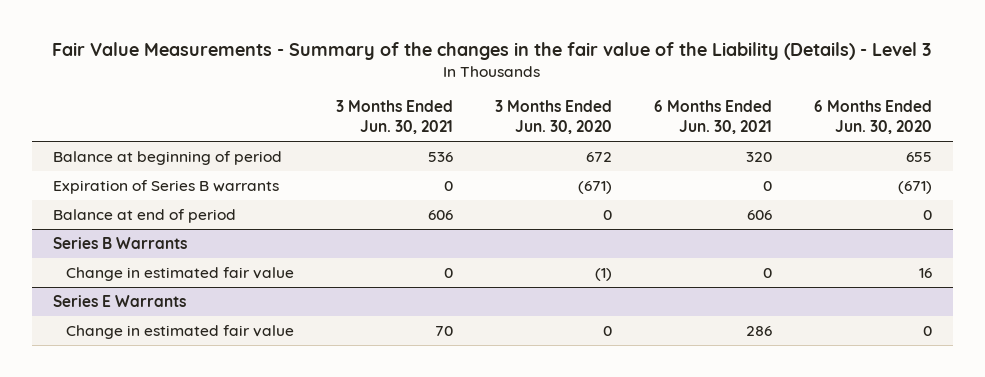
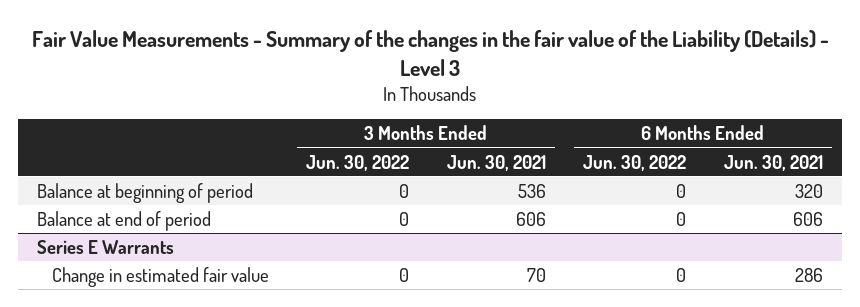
[494,100,612,135] 3 Months Ended Jun. 30, 2020 -> none
[813,100,932,135] 6 Months Ended Jun. 30, 2020 -> none
none -> [306,154,410,171] Jun. 30, 2022
none -> [583,154,687,171] Jun. 30, 2022
[52,180,279,195] Expiration of Series B warrants -> none
[52,237,187,250] Series B Warrants -> none
[66,267,295,282] Change in estimated fair value -> none

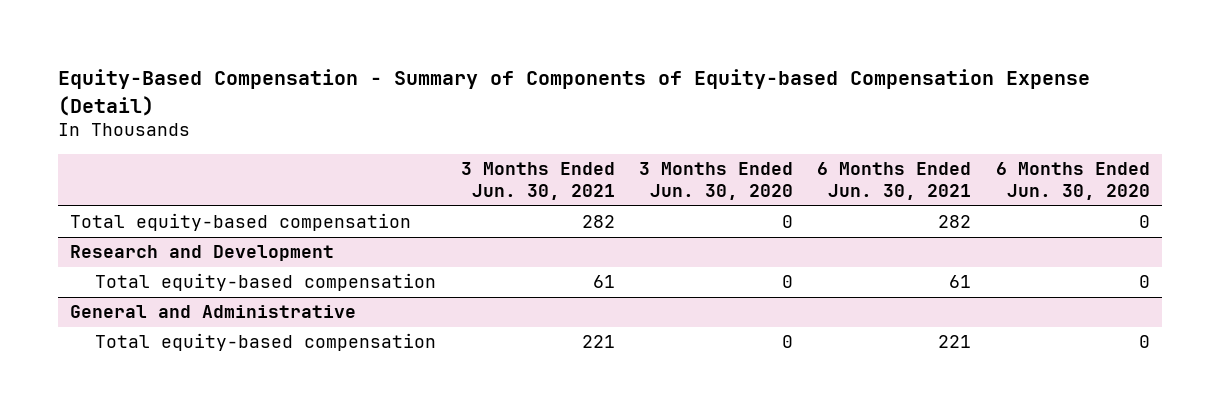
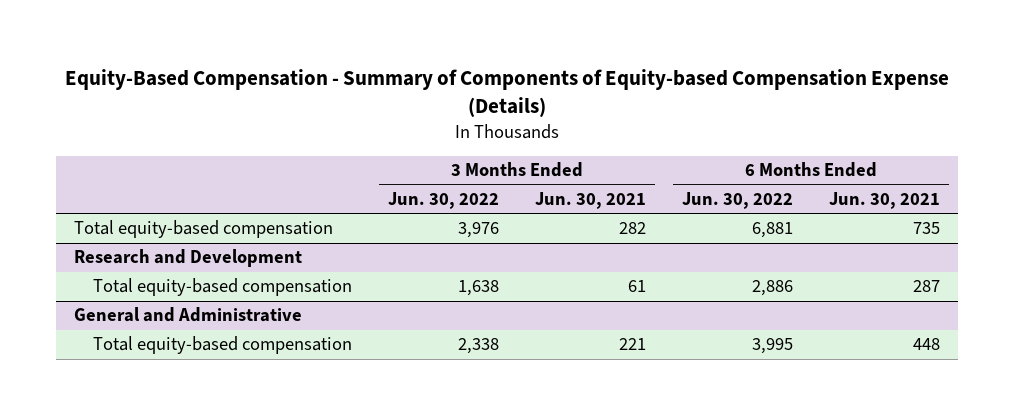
[57,69,1090,116] Equity-Based Compensation - Summary of Components of Equity-based Compensation Expense (Detail) -> [64,68,949,117] Equity-Based Compensation - Summary of Components of Equity-based Compensation Expense (Details)
[639,162,794,201] 3 Months Ended Jun. 30, 2020 -> none
[995,162,1150,201] 6 Months Ended Jun. 30, 2020 -> none
none -> [387,192,499,210] Jun. 30, 2022
none -> [681,192,793,210] Jun. 30, 2022
[938,215,972,229] 282 -> [912,222,940,235] 735
[949,275,972,289] 61 -> [912,280,940,293] 287
[938,335,972,349] 221 -> [912,338,940,351] 448

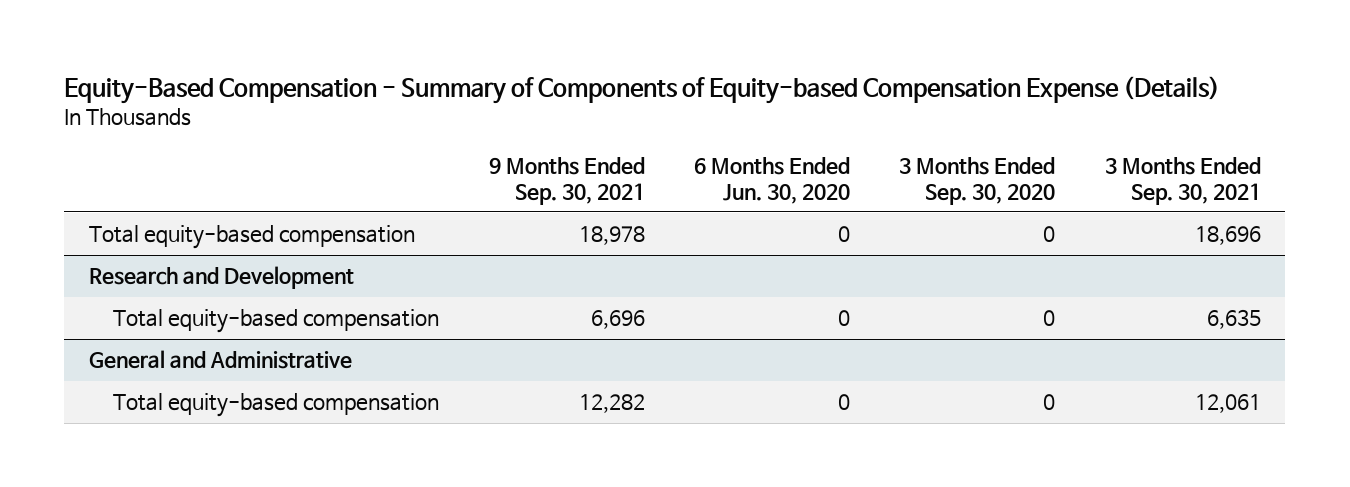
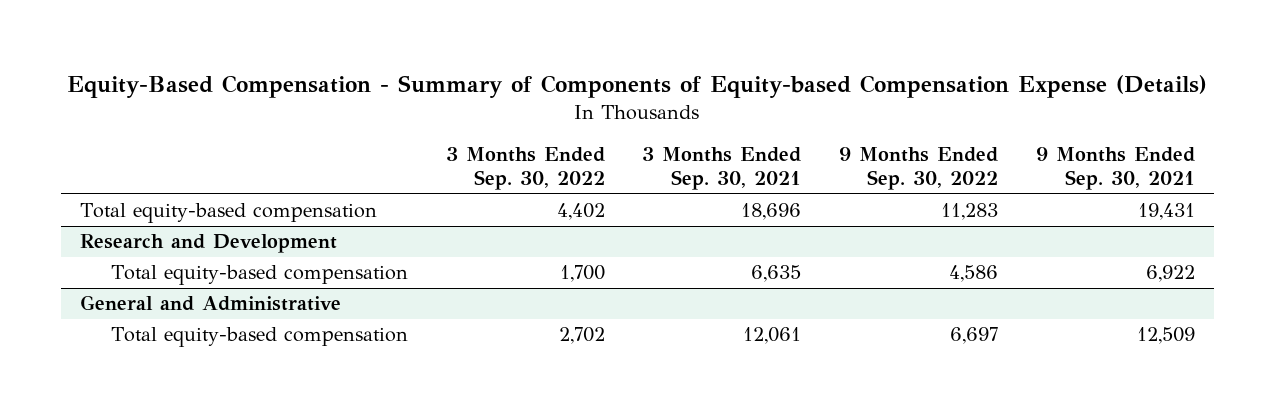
[693,156,850,204] 6 Months Ended Jun. 30, 2020 -> none
[899,156,1056,205] 3 Months Ended Sep. 30, 2020 -> none
none -> [445,147,605,191] 3 Months Ended Sep. 30, 2022
none -> [839,147,999,191] 9 Months Ended Sep. 30, 2022
[578,226,645,246] 18,978 -> [1138,203,1196,221] 19,431
[590,310,645,330] 6,696 -> [1146,265,1196,283] 6,922
[578,394,645,414] 12,282 -> [1137,327,1196,345] 12,509

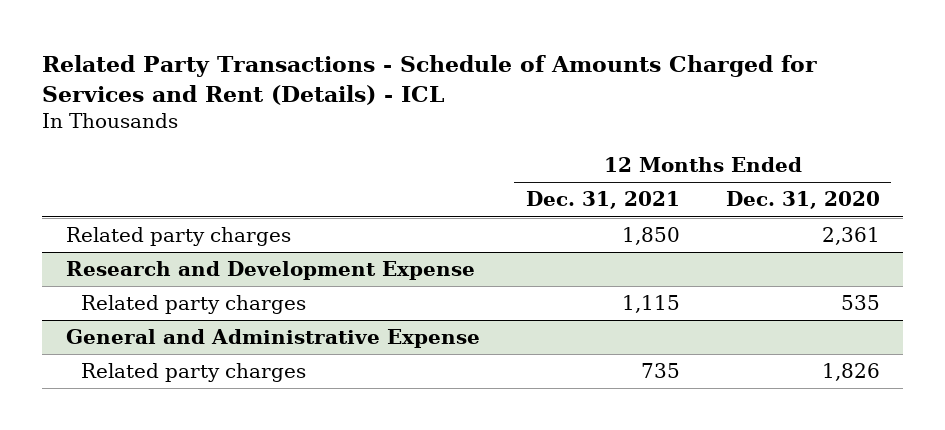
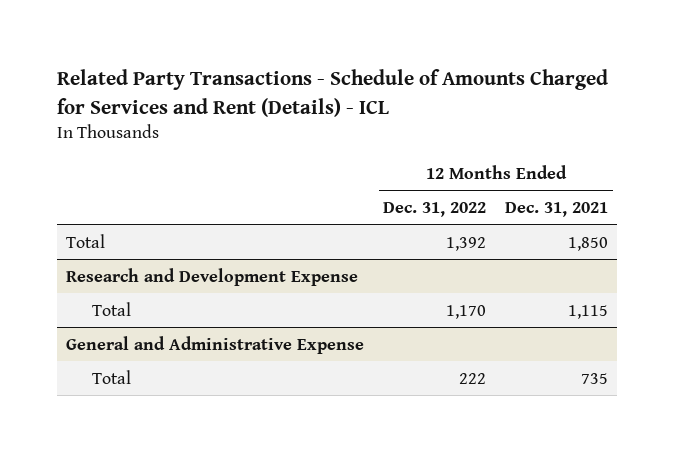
[725,191,880,210] Dec. 31, 2020 -> none
none -> [383,201,487,217] Dec. 31, 2022
[65,227,291,247] Related party charges -> [66,233,106,248] Total
[81,295,307,315] Related party charges -> [92,301,132,316] Total
[81,363,307,383] Related party charges -> [92,369,132,384] Total

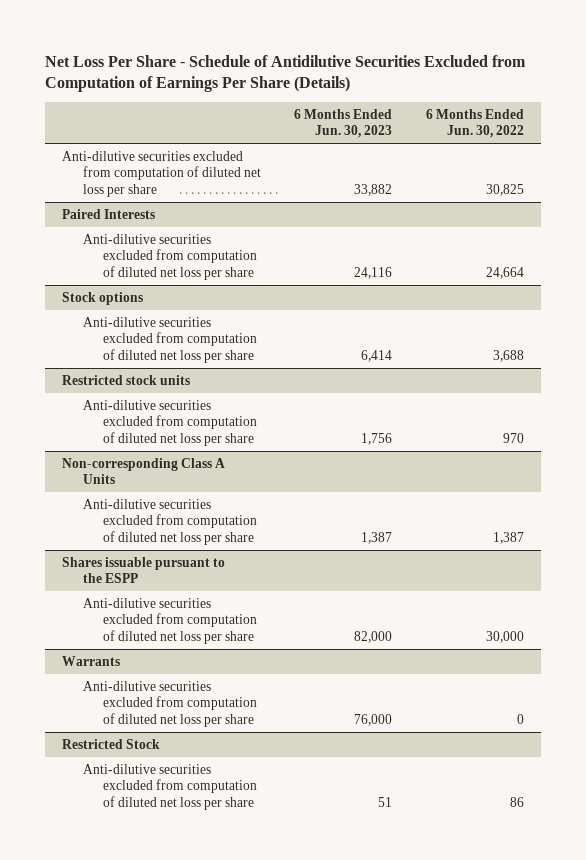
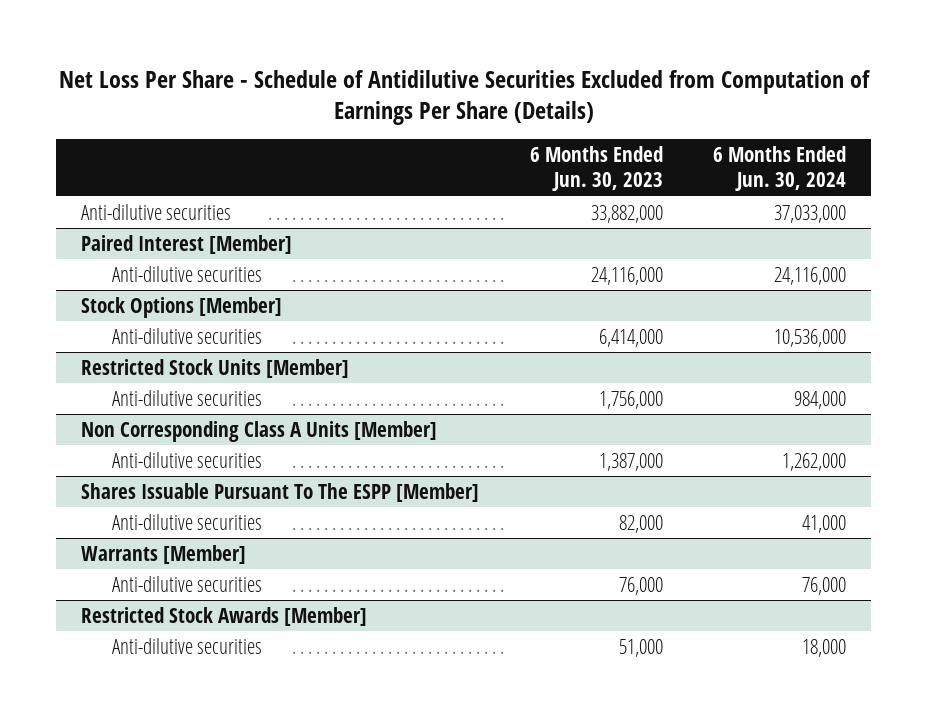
[426,108,525,139] 6 Months Ended Jun. 30, 2022 -> none
none -> [712,146,846,192] 6 Months Ended Jun. 30, 2024
[62,150,261,197] Anti-dilutive securities excluded from computation of diluted net loss per share -> [81,203,232,220] Anti-dilutive securities
[354,183,393,196] 33,882 -> [590,204,663,223] 33,882,000
[62,208,156,219] Paired Interests -> [81,234,293,254] Paired Interest [Member]
[82,233,258,280] Anti-dilutive securities excluded from computation of diluted net loss per share -> [112,265,263,282] Anti-dilutive securities
[354,266,393,279] 24,116 -> [590,266,663,285] 24,116,000
[62,291,144,305] Stock options -> [81,296,283,318] Stock Options [Member]
[82,316,258,363] Anti-dilutive securities excluded from computation of diluted net loss per share -> [112,327,263,344] Anti-dilutive securities
[361,349,393,362] 6,414 -> [598,328,663,347] 6,414,000
[62,374,191,385] Restricted stock units -> [81,358,350,378] Restricted Stock Units [Member]
[82,399,258,446] Anti-dilutive securities excluded from computation of diluted net loss per share -> [112,389,263,406] Anti-dilutive securities
[361,432,393,445] 1,756 -> [598,390,663,409] 1,756,000
[62,457,226,485] Non-corresponding Class A Units -> [81,420,438,442] Non Corresponding Class A Units [Member]
[82,498,258,545] Anti-dilutive securities excluded from computation of diluted net loss per share -> [112,451,263,468] Anti-dilutive securities
[361,531,393,544] 1,387 -> [598,452,663,471] 1,387,000
[62,556,226,584] Shares issuable pursuant to the ESPP -> [81,482,480,502] Shares Issuable Pursuant To The ESPP [Member]
[82,597,258,644] Anti-dilutive securities excluded from computation of diluted net loss per share -> [112,513,263,530] Anti-dilutive securities
[62,655,121,666] Warrants -> [81,544,247,564] Warrants [Member]
[82,680,258,727] Anti-dilutive securities excluded from computation of diluted net loss per share -> [112,575,263,592] Anti-dilutive securities
[62,738,161,749] Restricted Stock -> [81,606,368,626] Restricted Stock Awards [Member]
[82,763,258,810] Anti-dilutive securities excluded from computation of diluted net loss per share -> [112,637,263,654] Anti-dilutive securities
[378,796,393,807] 51 -> [618,638,663,657] 51,000

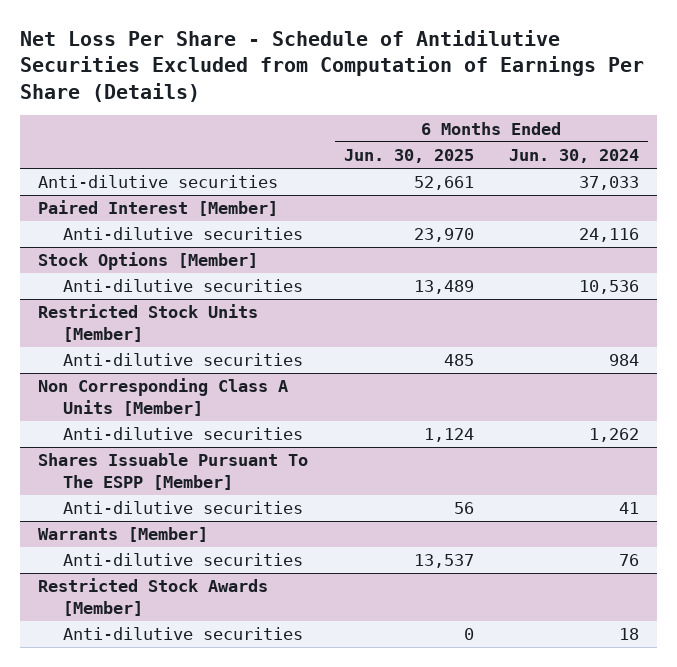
[529,146,663,192] 6 Months Ended Jun. 30, 2023 -> none
none -> [343,149,474,164] Jun. 30, 2025
[773,204,846,223] 37,033,000 -> [579,176,640,191] 37,033
[773,266,846,285] 24,116,000 -> [579,228,640,243] 24,116
[773,328,846,347] 10,536,000 -> [579,280,640,295] 10,536
[793,390,846,409] 984,000 -> [609,354,640,367] 984
[781,452,846,471] 1,262,000 -> [589,428,640,443] 1,262
[801,514,846,533] 41,000 -> [619,502,640,515] 41
[801,576,846,595] 76,000 -> [619,554,640,567] 76
[801,638,846,657] 18,000 -> [619,628,640,641] 18

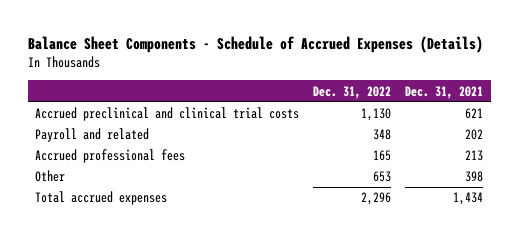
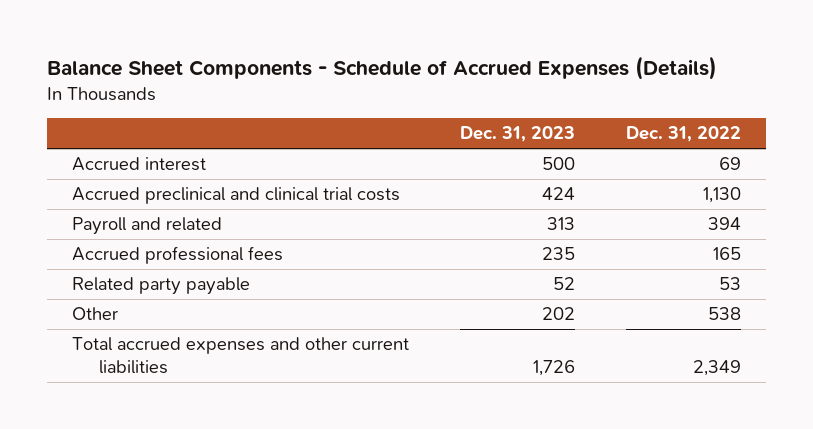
[405,85,484,99] Dec. 31, 2021 -> none
none -> [460,126,576,143] Dec. 31, 2023
none -> [72,157,207,172] Accrued interest
[373,129,392,141] 348 -> [707,217,741,231] 394
[35,191,168,206] Total accrued expenses -> none
none -> [72,277,251,296] Related party payable
[373,171,392,183] 653 -> [707,307,741,321] 538
none -> [72,337,410,375] Total accrued expenses and other current liabilities

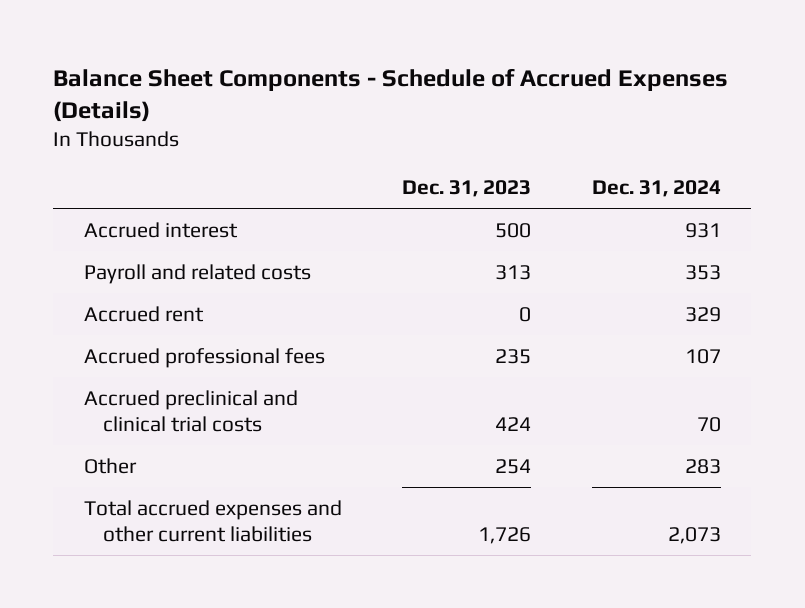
[625,126,741,143] Dec. 31, 2022 -> none
none -> [591,180,721,198] Dec. 31, 2024
[72,217,223,236] Payroll and related -> [83,263,311,284] Payroll and related costs
none -> [83,305,204,322] Accrued rent
[72,277,251,296] Related party payable -> none
[72,187,401,205] Accrued preclinical and clinical trial costs -> [83,389,298,432] Accrued preclinical and clinical trial costs
[542,307,576,321] 202 -> [495,458,532,474] 254

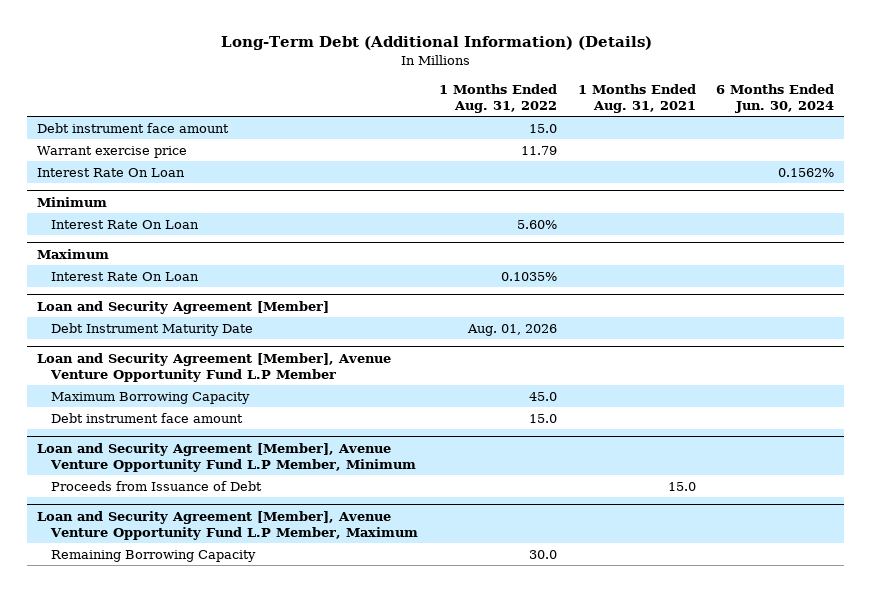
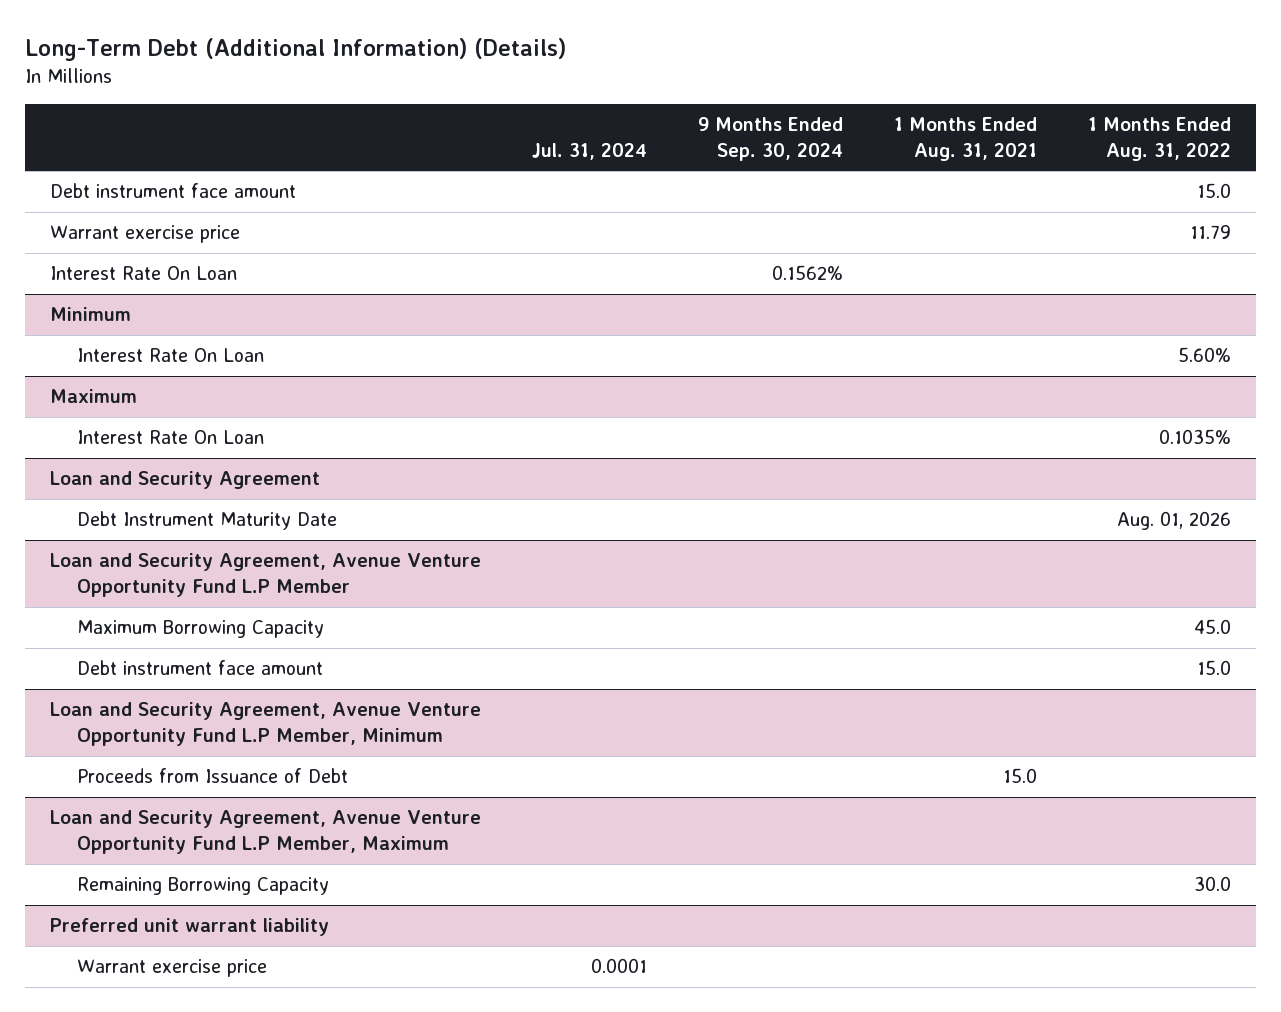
[716,83,835,113] 6 Months Ended Jun. 30, 2024 -> none
none -> [531,142,647,160] Jul. 31, 2024
none -> [697,116,843,161] 9 Months Ended Sep. 30, 2024
[37,300,330,314] Loan and Security Agreement [Member] -> [50,471,321,490] Loan and Security Agreement
[37,352,392,382] Loan and Security Agreement [Member], Avenue Venture Opportunity Fund L.P Member -> [50,553,482,598] Loan and Security Agreement, Avenue Venture Opportunity Fund L.P Member
[37,442,417,472] Loan and Security Agreement [Member], Avenue Venture Opportunity Fund L.P Member, Minimum -> [50,702,482,747] Loan and Security Agreement, Avenue Venture Opportunity Fund L.P Member, Minimum
[37,510,419,540] Loan and Security Agreement [Member], Avenue Venture Opportunity Fund L.P Member, Maximum -> [50,810,482,855] Loan and Security Agreement, Avenue Venture Opportunity Fund L.P Member, Maximum
none -> [50,918,330,937] Preferred unit warrant liability
none -> [76,959,267,978] Warrant exercise price

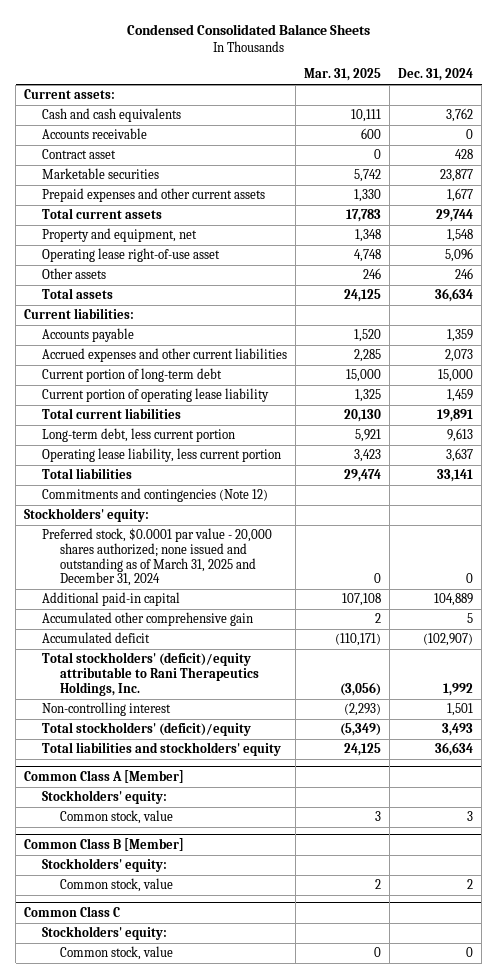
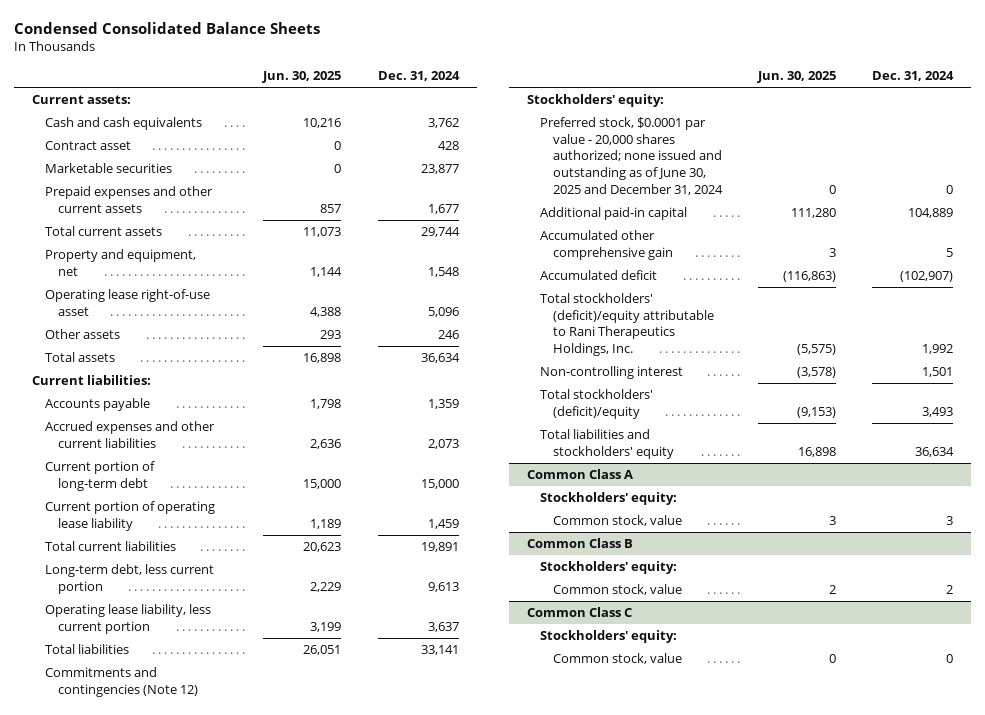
[304,68,382,82] Mar. 31, 2025 -> none
none -> [262,71,342,84] Jun. 30, 2025
[42,128,148,140] Accounts receivable -> none
[42,528,273,587] Preferred stock, $0.0001 par value - 20,000 shares authorized; none issued and outstanding as of March 31, 2025 and December 31, 2024 -> [539,117,723,195] Preferred stock, $0.0001 par value - 20,000 shares authorized; none issued and outstanding as of June 30, 2025 and December 31, 2024
[24,769,185,783] Common Class A [Member] -> [526,469,633,480] Common Class A
[24,837,185,851] Common Class B [Member] -> [526,538,633,549] Common Class B

